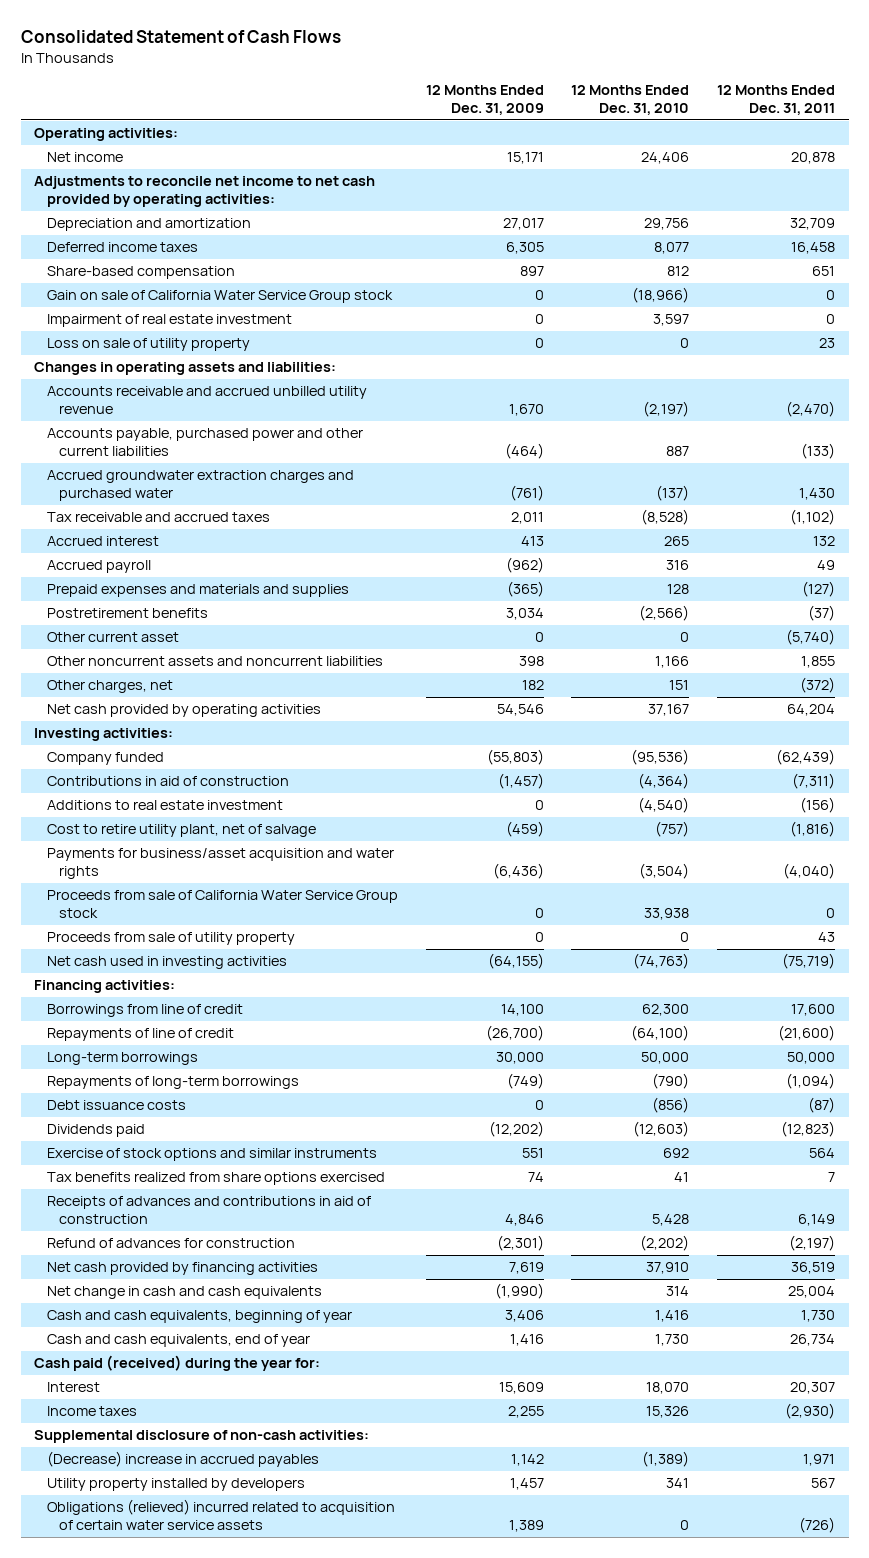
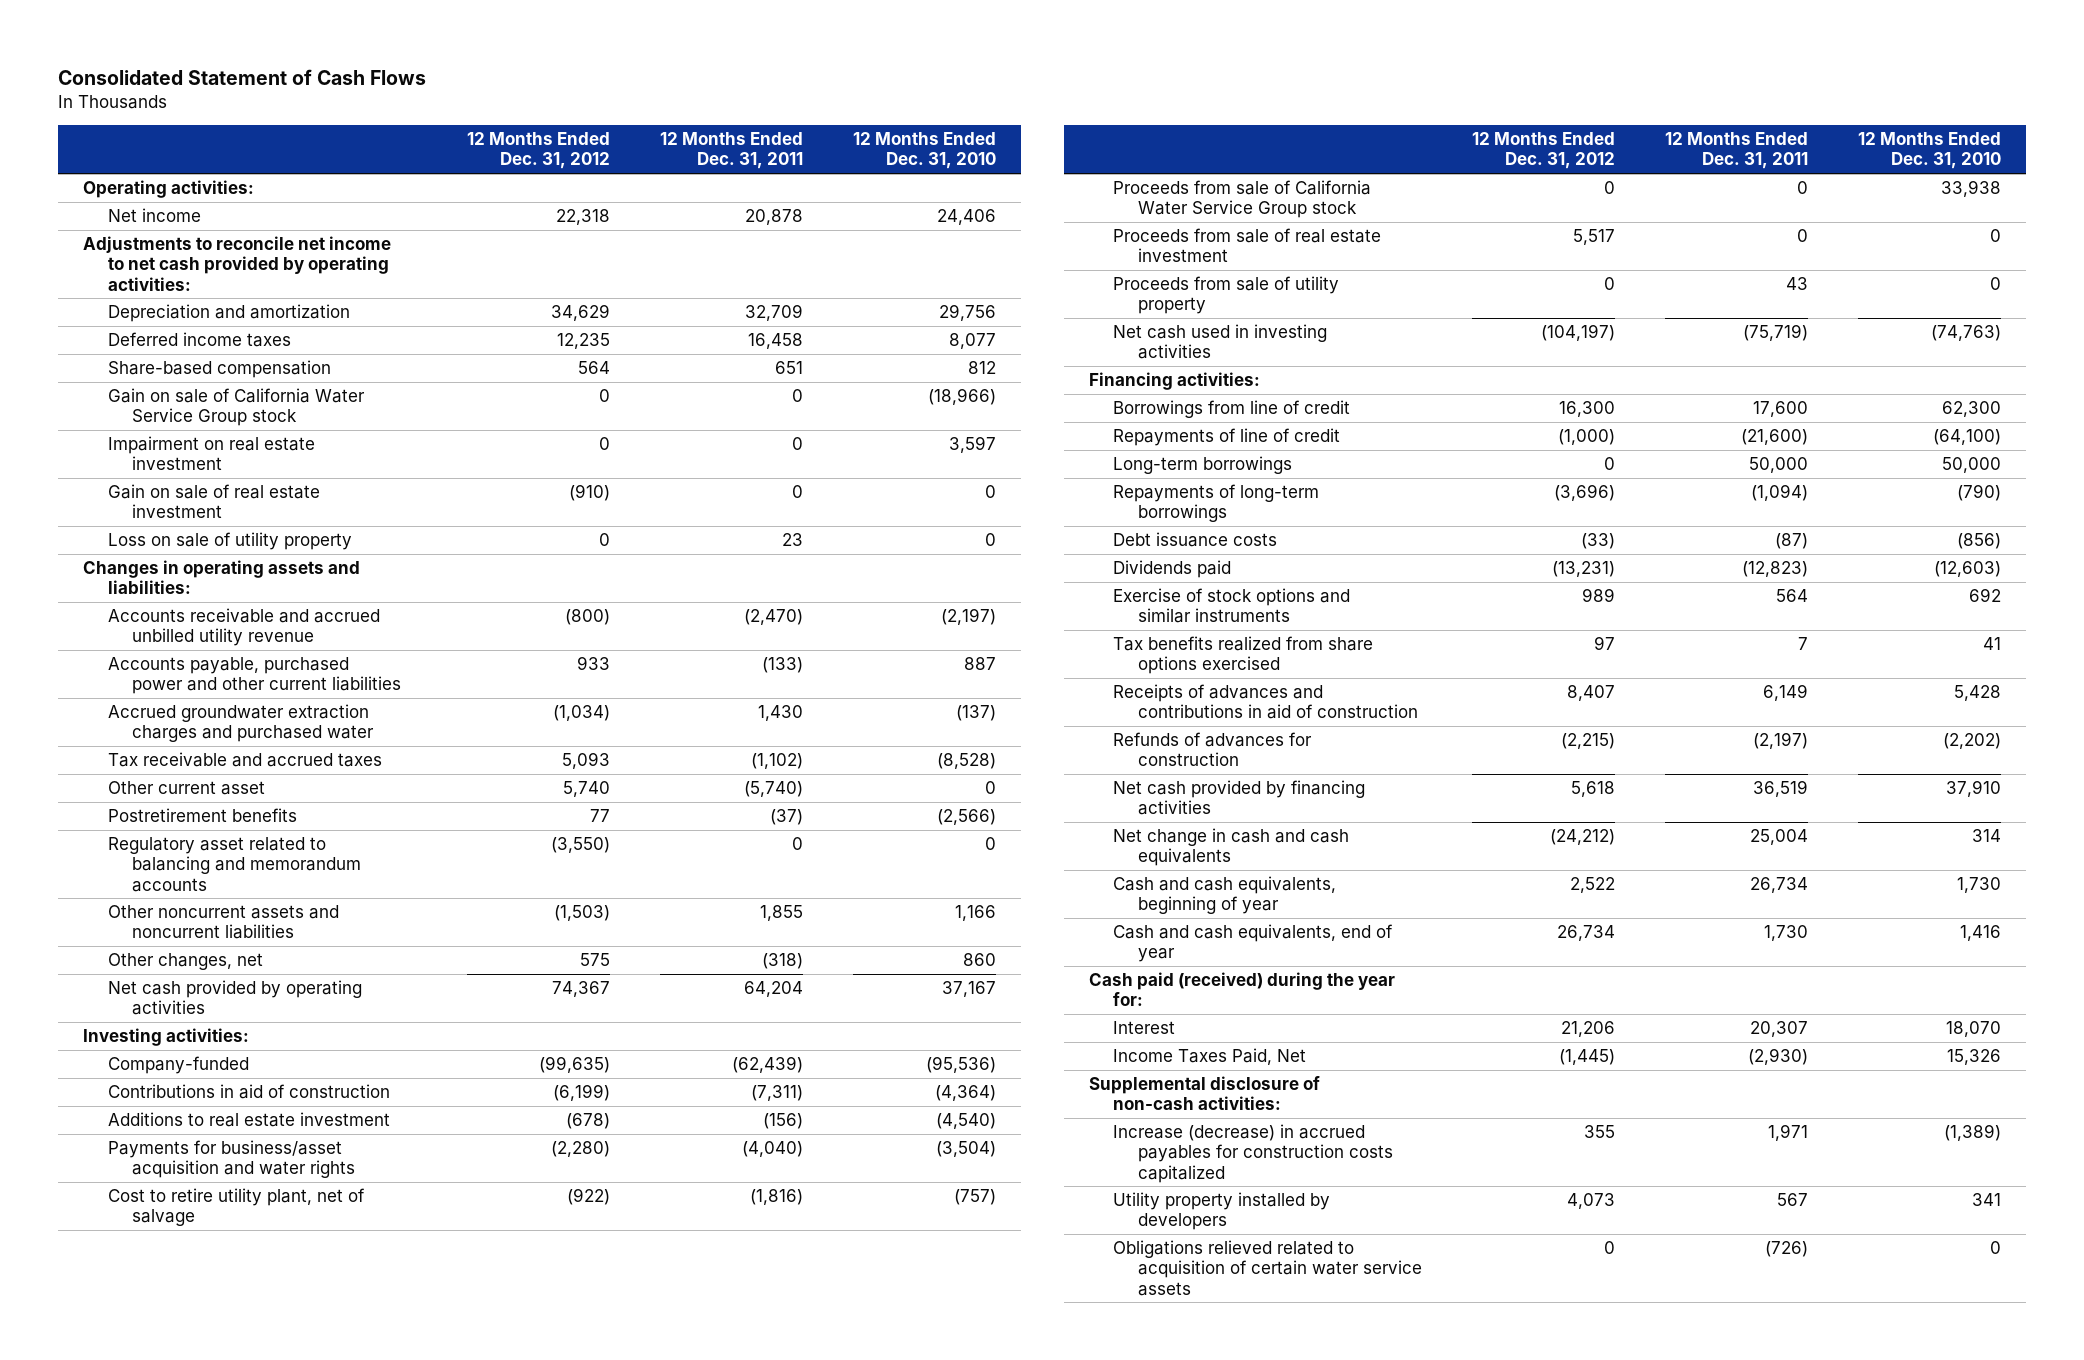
[425,85,544,116] 12 Months Ended Dec. 31, 2009 -> none
none -> [466,132,610,170] 12 Months Ended Dec. 31, 2012
[46,314,292,328] Impairment of real estate investment -> [107,436,315,471] Impairment on real estate investment
none -> [107,484,320,519] Gain on sale of real estate investment
[46,536,159,547] Accrued interest -> none
[46,560,151,574] Accrued payroll -> none
[46,584,349,598] Prepaid expenses and materials and supplies -> none
[46,608,208,619] Postretirement benefits -> [107,808,297,823] Postretirement benefits
none -> [107,837,362,892] Regulatory asset related to balancing and memorandum accounts
[46,680,173,694] Other charges, net -> [107,953,263,971] Other changes, net
[669,680,690,691] 151 -> [962,953,996,967] 860
[799,677,835,694] (372) -> [761,953,803,970] (318)
[46,752,164,766] Company funded -> [107,1056,249,1075] Company-funded
[46,824,316,838] Cost to retire utility plant, net of salvage -> [107,1188,365,1227] Cost to retire utility plant, net of salvage
none -> [1113,228,1382,263] Proceeds from sale of real estate investment
[46,1238,295,1249] Refund of advances for construction -> [1113,732,1313,767] Refunds of advances for construction
[655,1310,690,1323] 1,416 -> [1957,877,2002,894] 1,730
[800,1310,835,1323] 1,730 -> [1749,877,1808,894] 26,734
[655,1334,690,1347] 1,730 -> [1960,925,2002,942] 1,416
[789,1334,835,1347] 26,734 -> [1763,925,1808,942] 1,730
[46,1406,137,1417] Income taxes -> [1113,1048,1307,1066] Income Taxes Paid, Net
[46,1451,319,1468] (Decrease) increase in accrued payables -> [1113,1124,1393,1183] Increase (decrease) in accrued payables for construction costs capitalized
[46,1499,395,1531] Obligations (relieved) incurred related to acquisition of certain water service assets -> [1113,1240,1422,1296] Obligations relieved related to acquisition of certain water service assets

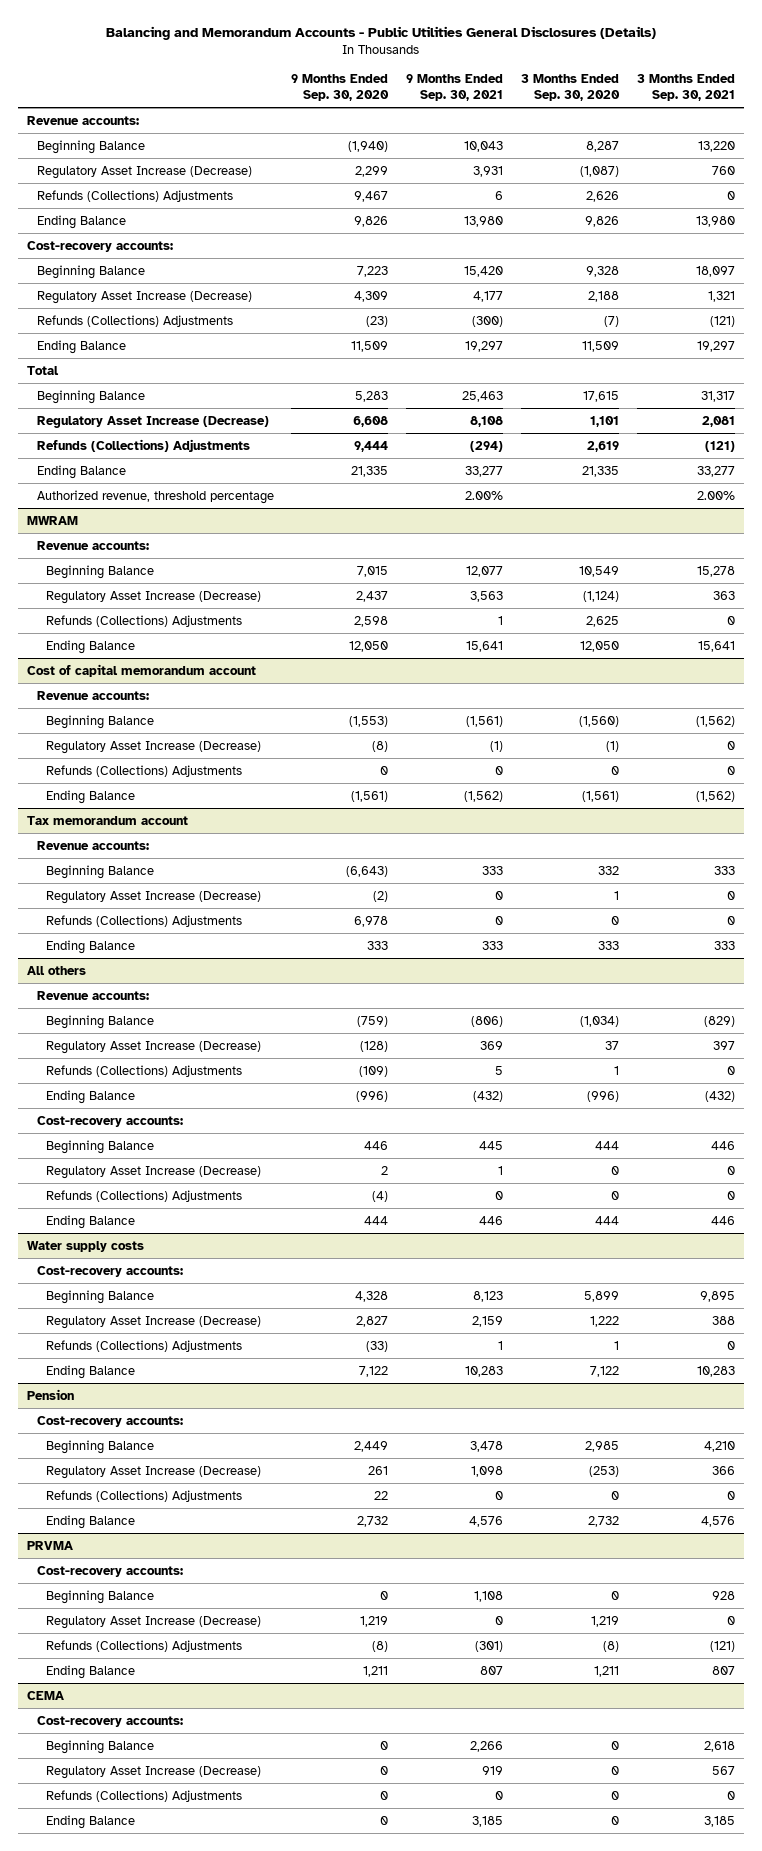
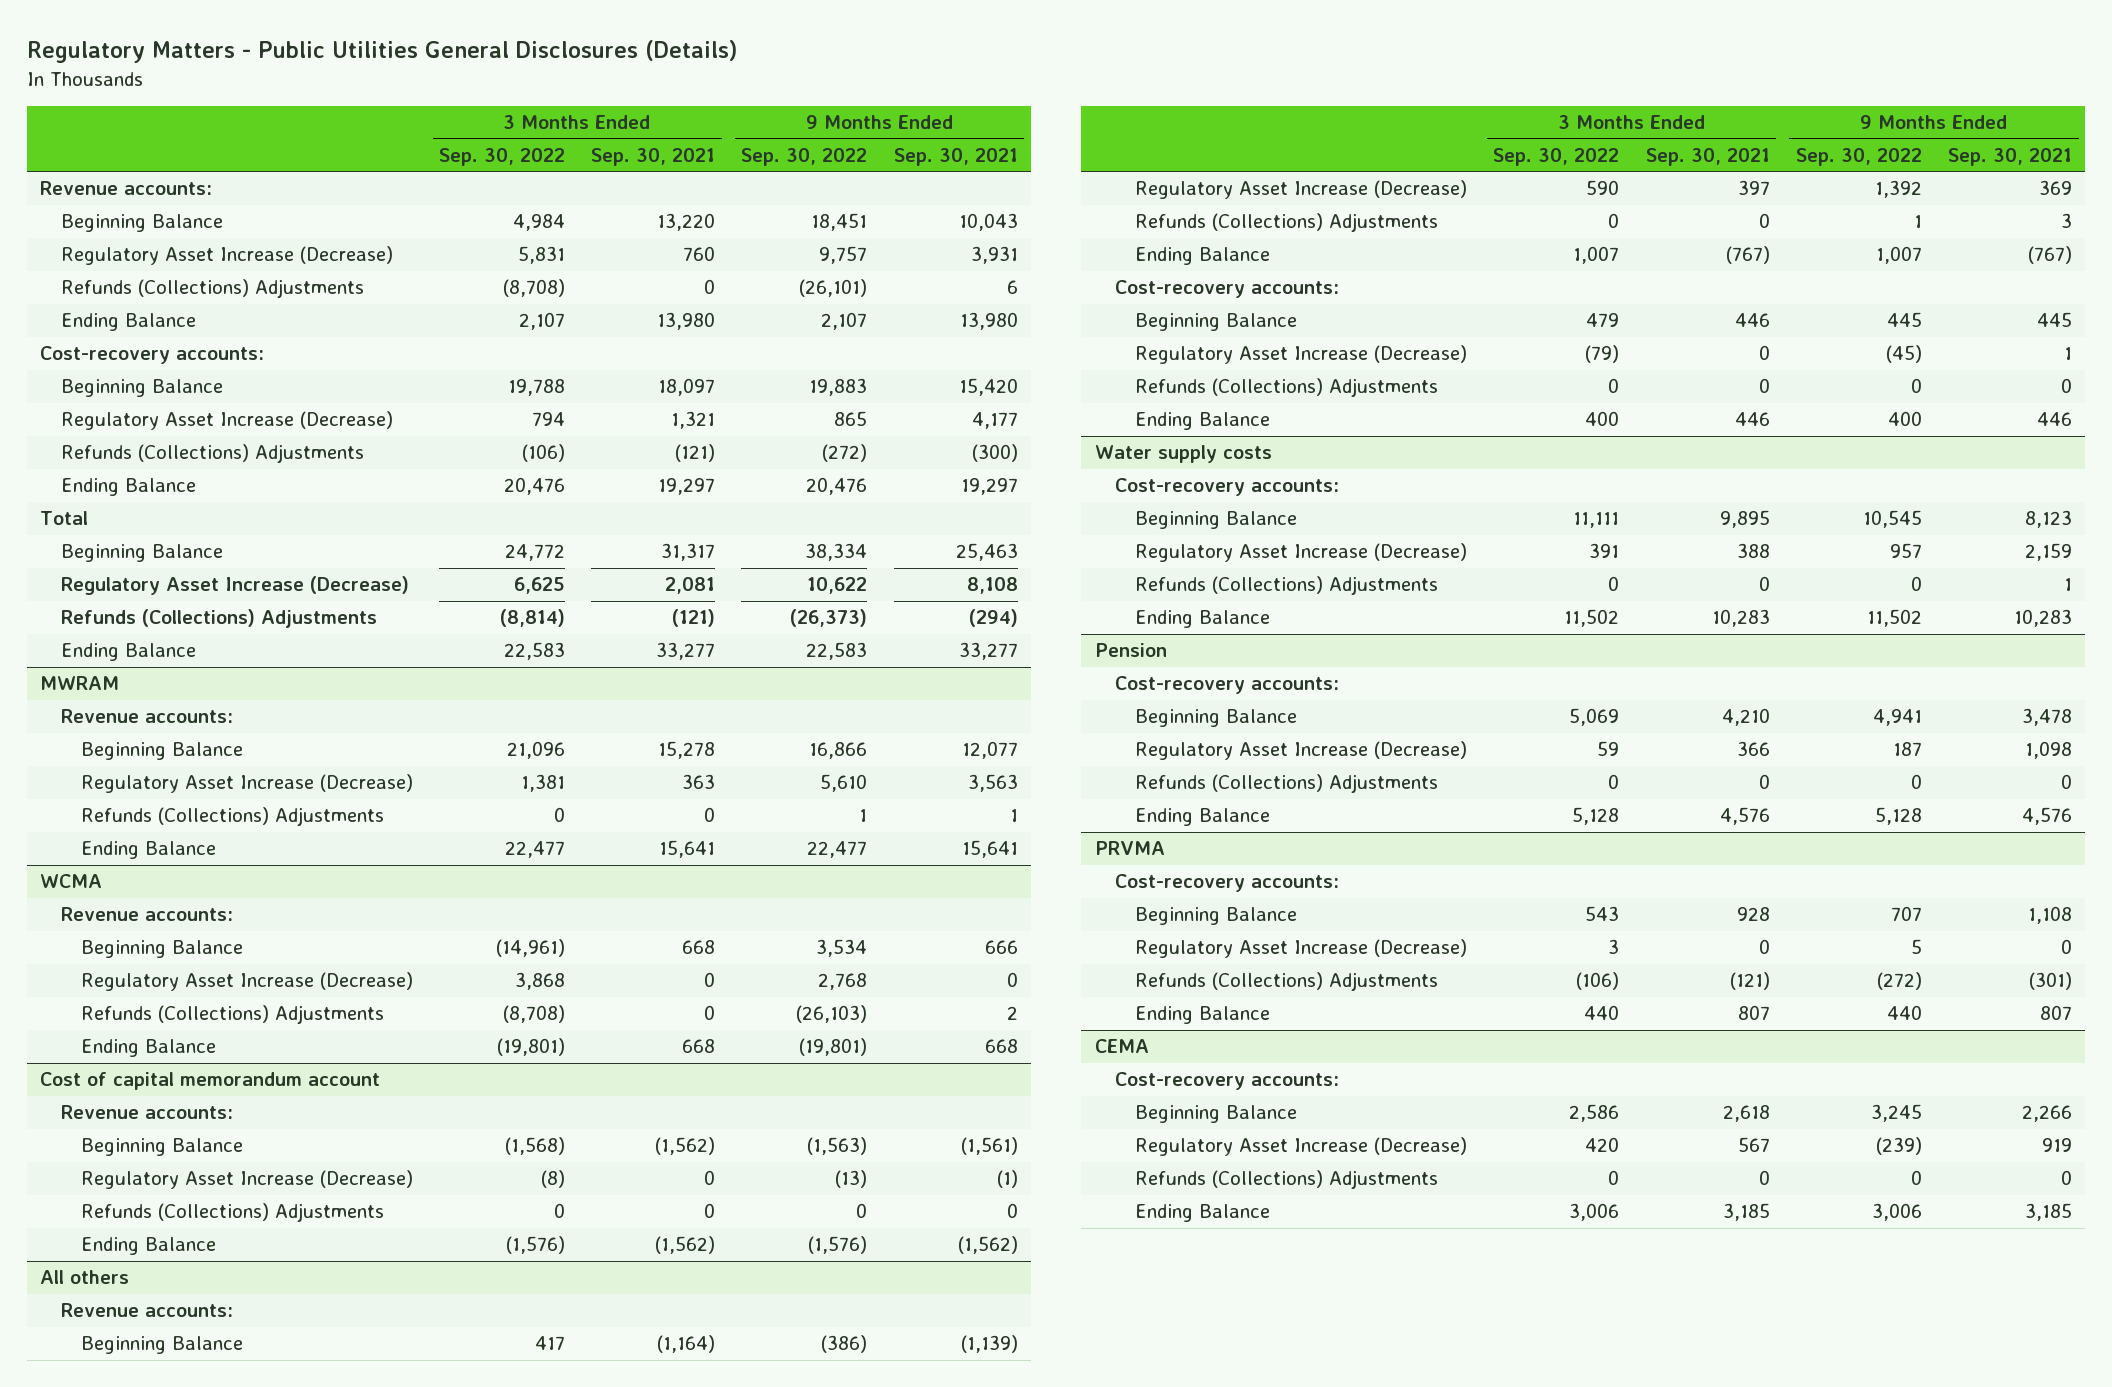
[105,26,656,41] Balancing and Memorandum Accounts - Public Utilities General Disclosures (Details) -> [27,40,738,64] Regulatory Matters - Public Utilities General Disclosures (Details)
[291,74,390,101] 9 Months Ended Sep. 30, 2020 -> none
[521,74,621,101] 3 Months Ended Sep. 30, 2020 -> none
none -> [439,147,566,166] Sep. 30, 2022
none -> [741,147,868,166] Sep. 30, 2022
[36,489,274,504] Authorized revenue, threshold percentage -> none
none -> [40,874,103,889] WCMA
none -> [60,907,233,922] Revenue accounts:
none -> [80,940,243,959] Beginning Balance
none -> [80,972,413,992] Regulatory Asset Increase (Decrease)
none -> [80,1005,384,1025] Refunds (Collections) Adjustments
none -> [80,1039,216,1058] Ending Balance
[26,815,188,825] Tax memorandum account -> none
[36,840,149,850] Revenue accounts: -> none
[46,864,155,879] Beginning Balance -> none
[46,890,262,904] Regulatory Asset Increase (Decrease) -> none
[46,914,243,927] Refunds (Collections) Adjustments -> none
[46,939,136,954] Ending Balance -> none
[471,1015,504,1027] (806) -> [960,1335,1018,1354] (1,139)
[703,1015,735,1027] (829) -> [657,1335,716,1354] (1,164)
[495,1065,504,1075] 5 -> [2061,213,2073,229] 3
[473,1090,504,1102] (432) -> [2028,246,2073,265] (767)
[704,1090,735,1102] (432) -> [1725,246,1770,265] (767)

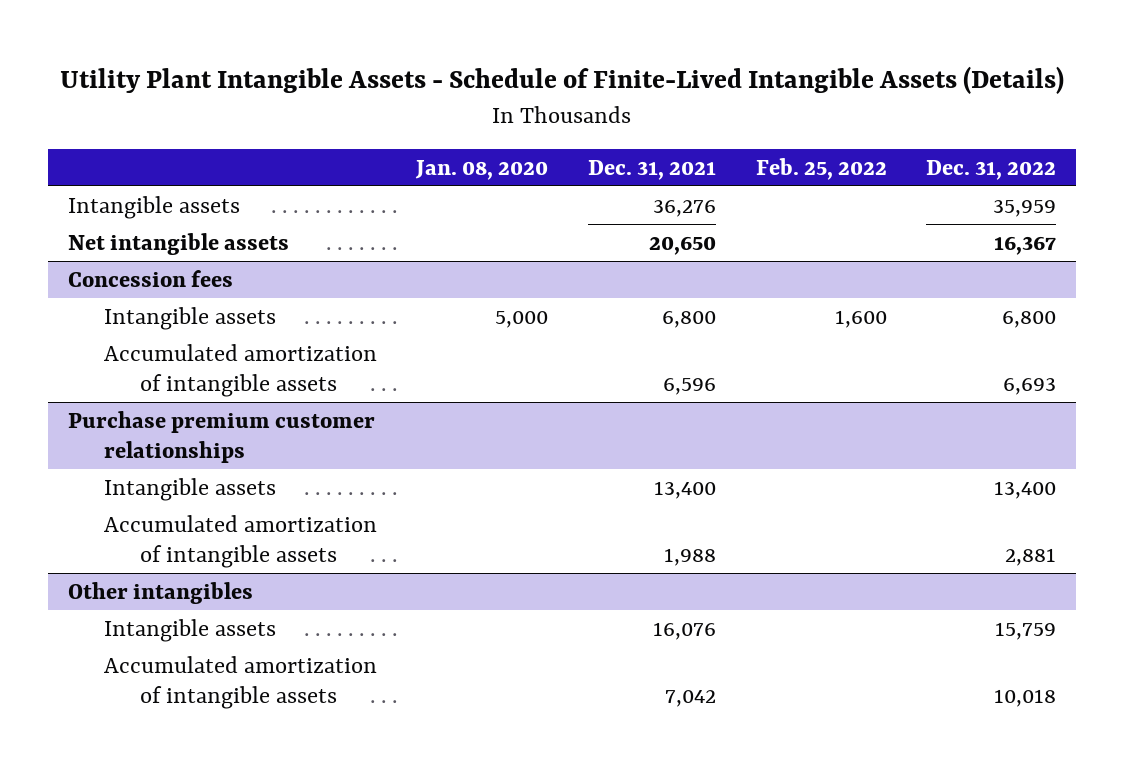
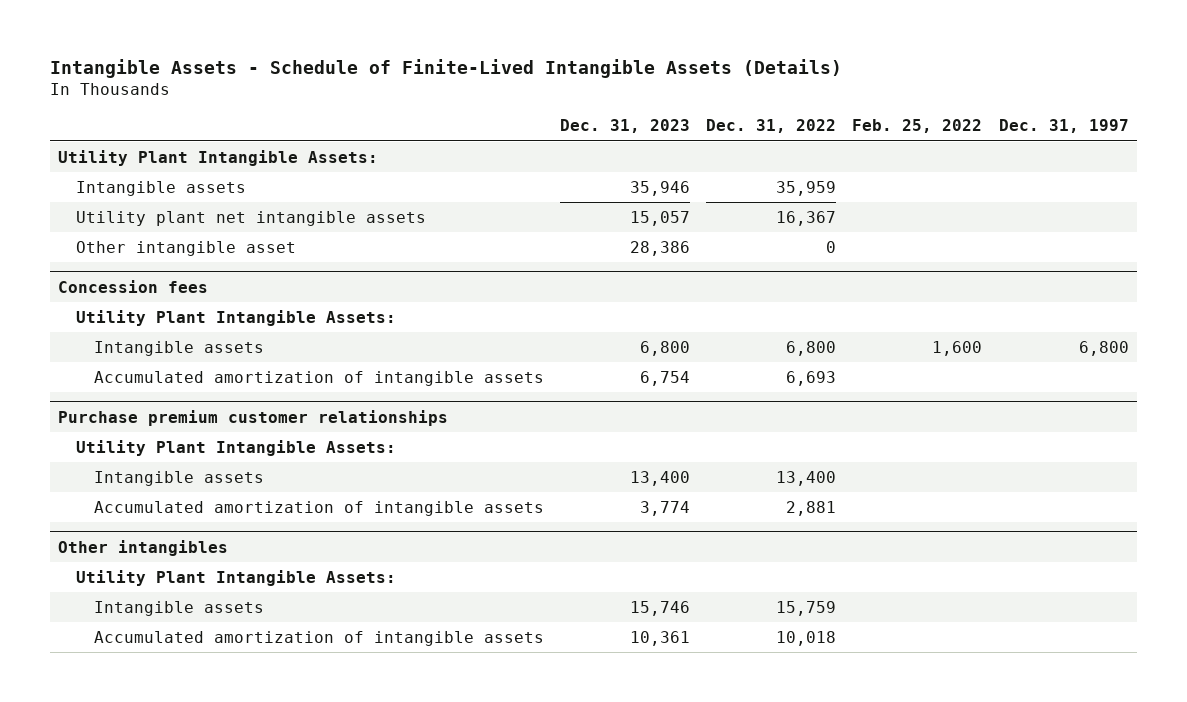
[60,66,1065,95] Utility Plant Intangible Assets - Schedule of Finite-Lived Intangible Assets (Details) -> [50,59,843,79] Intangible Assets - Schedule of Finite-Lived Intangible Assets (Details)
[415,160,549,181] Jan. 08, 2020 -> none
[588,160,717,181] Dec. 31, 2021 -> none
none -> [559,119,690,134] Dec. 31, 2023
none -> [998,119,1129,134] Dec. 31, 1997
none -> [58,149,379,166] Utility Plant Intangible Assets:
[67,232,289,255] Net intangible assets -> [76,210,427,226] Utility plant net intangible assets
none -> [76,240,297,256] Other intangible asset
none -> [76,309,397,326] Utility Plant Intangible Assets:
none -> [76,439,397,456] Utility Plant Intangible Assets:
none -> [76,569,397,586] Utility Plant Intangible Assets:

